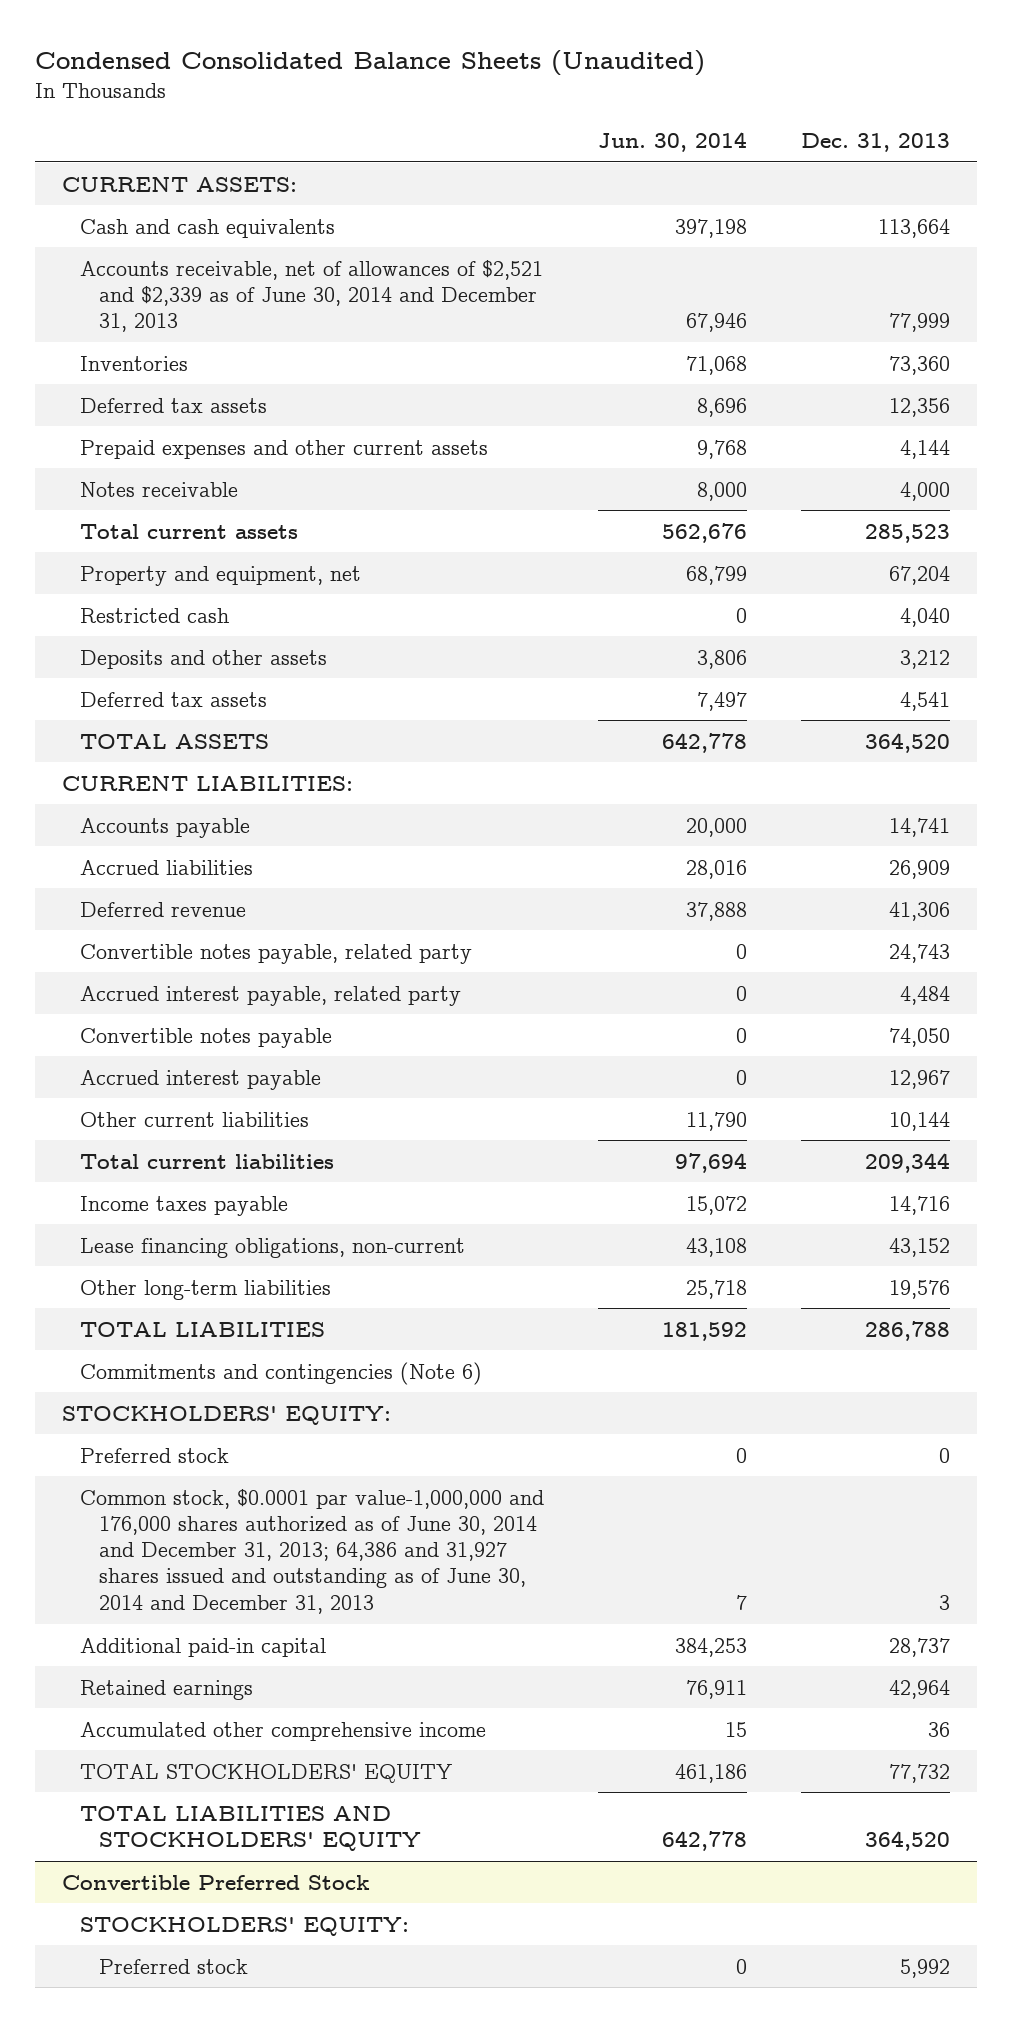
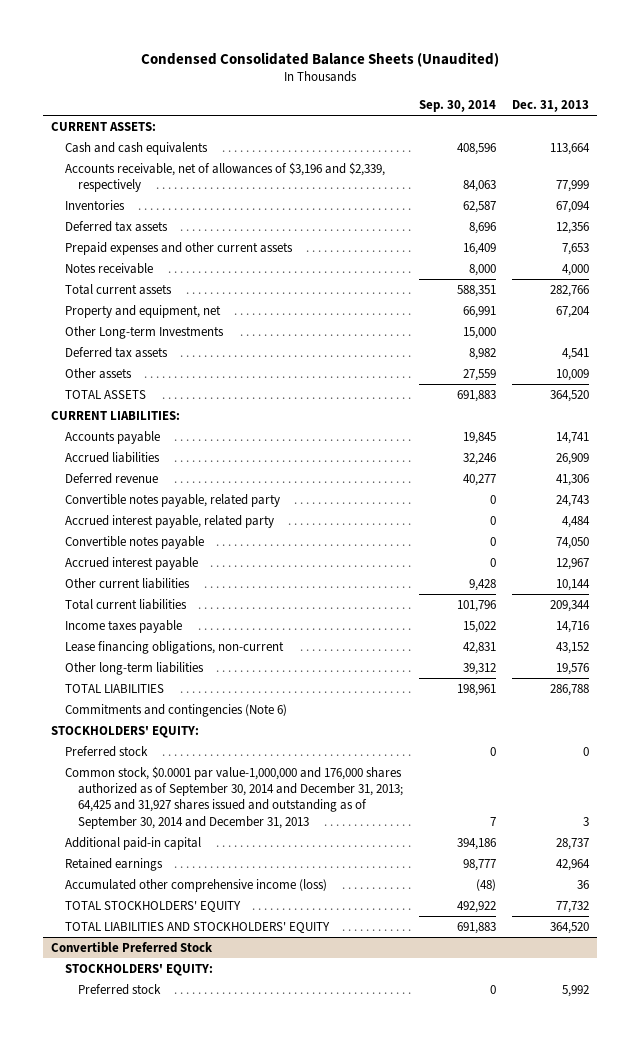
[598,131,748,152] Jun. 30, 2014 -> none
none -> [419,100,497,113] Sep. 30, 2014
[80,259,544,333] Accounts receivable, net of allowances of $2,521 and $2,339 as of June 30, 2014 and December 31, 2013 -> [64,161,385,192] Accounts receivable, net of allowances of $3,196 and $2,339, respectively
[889,355,951,375] 73,360 -> [556,200,591,213] 67,094
[900,439,951,459] 4,144 -> [562,242,590,255] 7,653
[865,523,951,543] 285,523 -> [550,284,590,297] 282,766
[80,607,230,623] Restricted cash -> none
[80,649,328,669] Deposits and other assets -> none
none -> [64,325,224,339] Other Long-term Investments
none -> [64,367,132,379] Other assets
[80,1488,545,1614] Common stock, $0.0001 par value-1,000,000 and 176,000 shares authorized as of June 30, 2014 and December 31, 2013; 64,386 and 31,927 shares issued and outstanding as of June 30, 2014 and December 31, 2013 -> [64,765,404,829] Common stock, $0.0001 par value-1,000,000 and 176,000 shares authorized as of September 30, 2014 and December 31, 2013; 64,425 and 31,927 shares issued and outstanding as of September 30, 2014 and December 31, 2013
[80,1721,487,1741] Accumulated other comprehensive income -> [64,878,327,892] Accumulated other comprehensive income (loss)

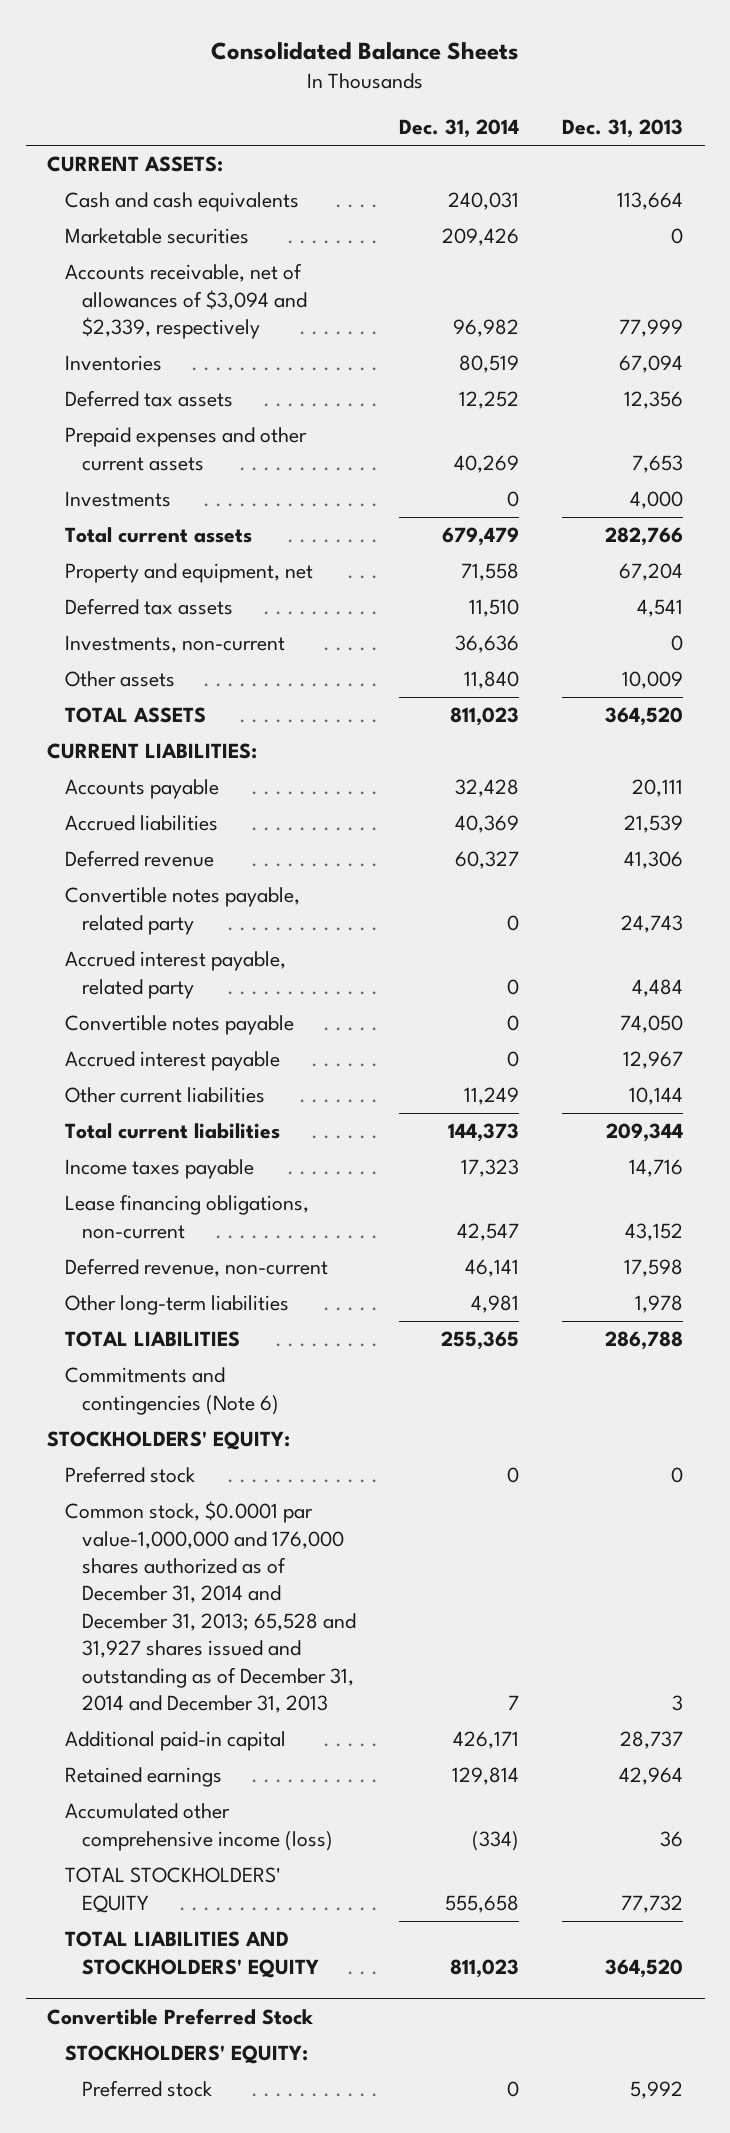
[141,51,500,67] Condensed Consolidated Balance Sheets (Unaudited) -> [211,41,520,60] Consolidated Balance Sheets
[419,100,497,113] Sep. 30, 2014 -> none
none -> [399,119,520,139] Dec. 31, 2014
none -> [64,228,249,245] Marketable securities
[64,161,385,192] Accounts receivable, net of allowances of $3,196 and $2,339, respectively -> [64,263,308,340] Accounts receivable, net of allowances of $3,094 and $2,339, respectively
[64,262,153,274] Notes receivable -> none
none -> [64,491,171,508] Investments
[64,325,224,339] Other Long-term Investments -> none
none -> [64,635,285,654] Investments, non-current
[556,431,590,444] 14,741 -> [632,779,684,798] 20,111
[556,452,590,465] 26,909 -> [624,815,684,834] 21,539
none -> [64,1258,328,1278] Deferred revenue, non-current
[556,662,590,675] 19,576 -> [635,1295,684,1314] 1,978
[64,765,404,829] Common stock, $0.0001 par value-1,000,000 and 176,000 shares authorized as of September 30, 2014 and December 31, 2013; 64,425 and 31,927 shares issued and outstanding as of September 30, 2014 and December 31, 2013 -> [64,1501,357,1714] Common stock, $0.0001 par value-1,000,000 and 176,000 shares authorized as of December 31, 2014 and December 31, 2013; 65,528 and 31,927 shares issued and outstanding as of December 31, 2014 and December 31, 2013

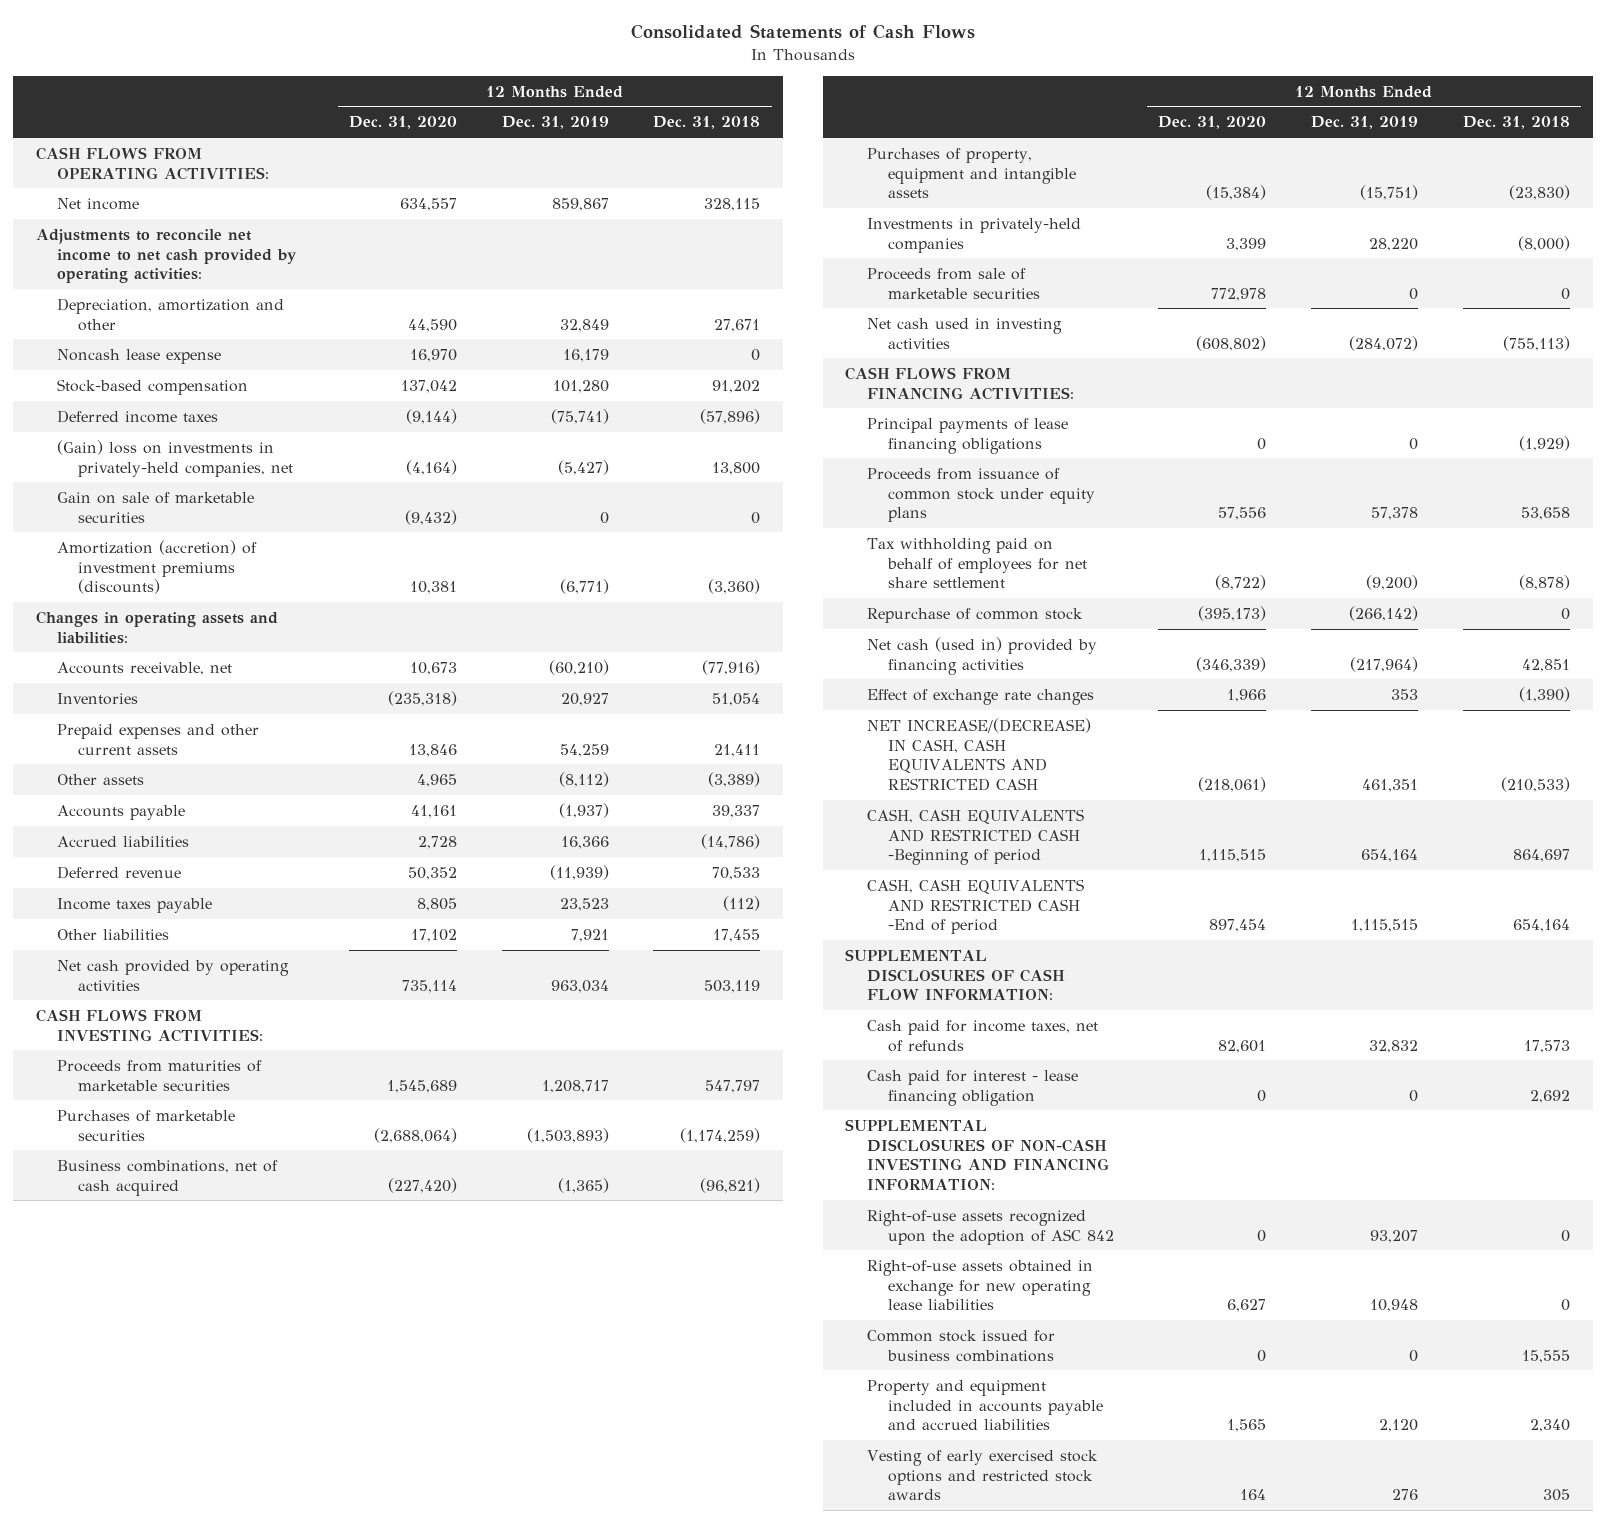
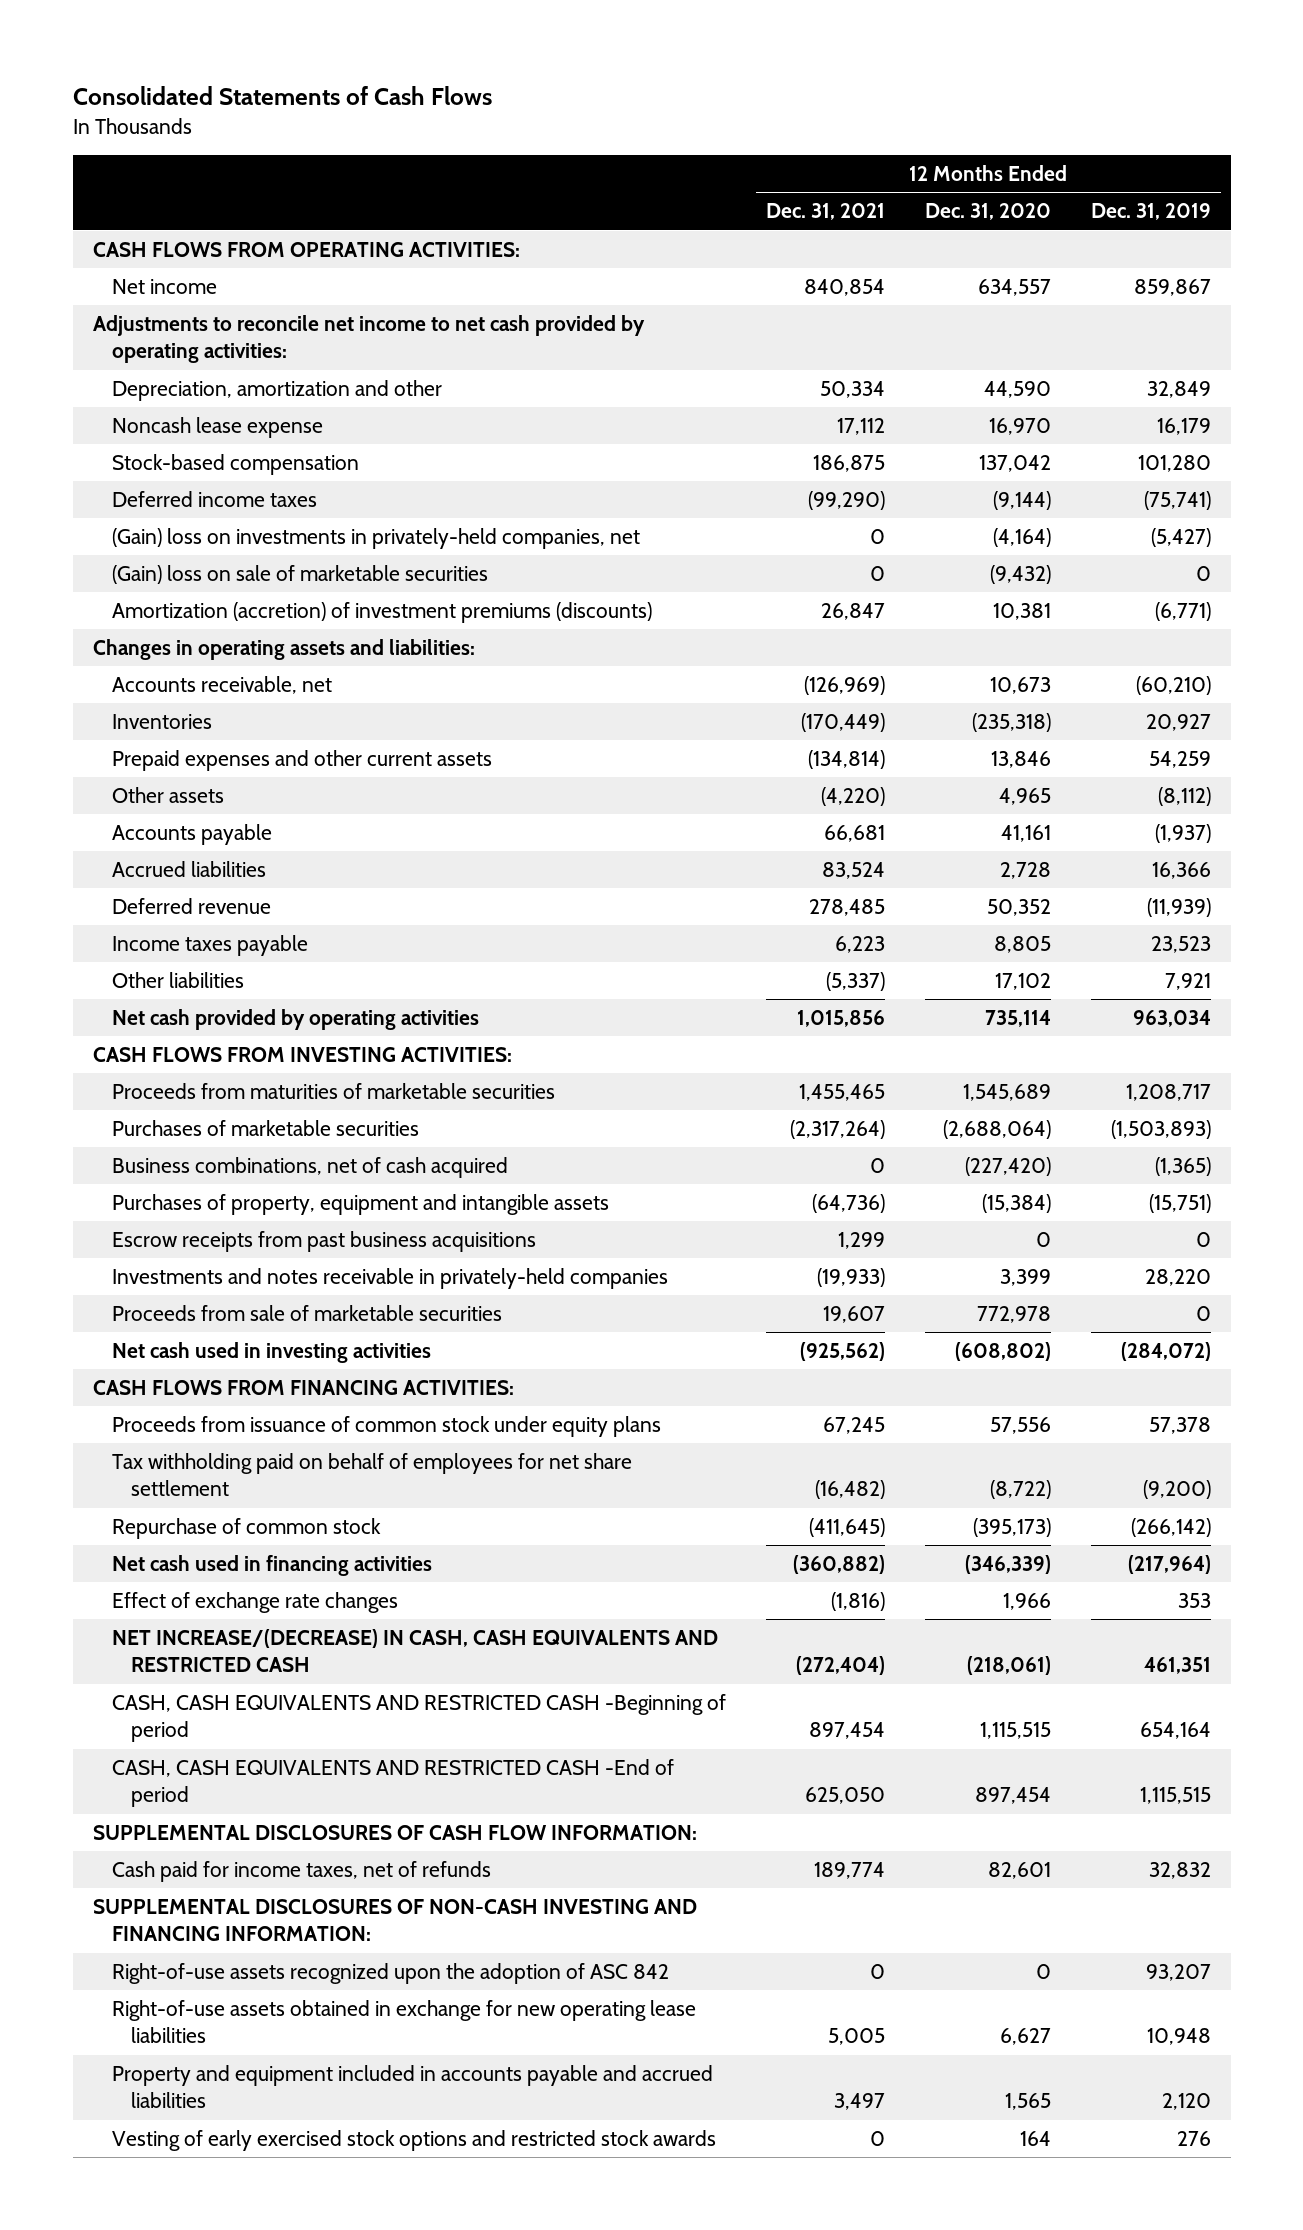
[653,116,761,130] Dec. 31, 2018 -> none
none -> [765,203,885,221] Dec. 31, 2021
[56,491,254,523] Gain on sale of marketable securities -> [111,565,488,585] (Gain) loss on sale of marketable securities
none -> [111,1231,536,1253] Escrow receipts from past business acquisitions
[866,217,1081,253] Investments in privately-held companies -> [111,1268,668,1290] Investments and notes receivable in privately-held companies
[866,417,1068,454] Principal payments of lease financing obligations -> none
[866,636,1097,675] Net cash (used in) provided by financing activities -> [111,1555,432,1577] Net cash used in financing activities
[866,1069,1078,1106] Cash paid for interest - lease financing obligation -> none
[866,1329,1055,1362] Common stock issued for business combinations -> none

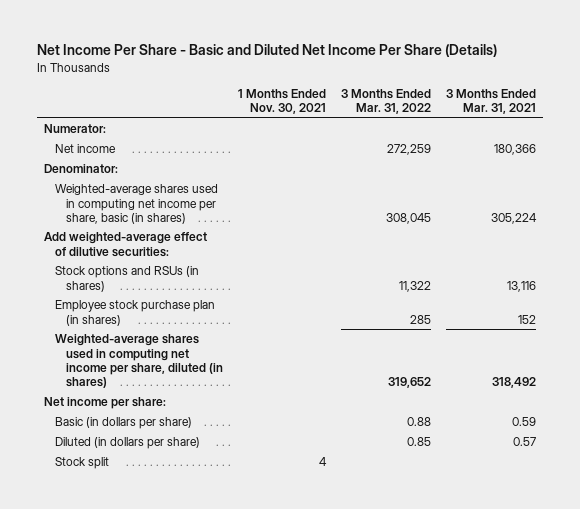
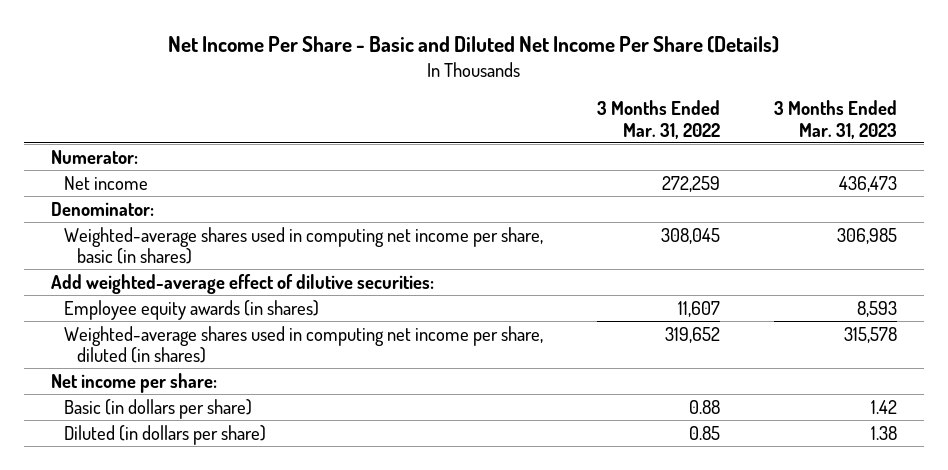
[237,88,326,115] 1 Months Ended Nov. 30, 2021 -> none
[445,88,536,115] 3 Months Ended Mar. 31, 2021 -> none
none -> [774,100,898,139] 3 Months Ended Mar. 31, 2023
[55,300,216,326] Employee stock purchase plan (in shares) -> none
[55,266,200,292] Stock options and RSUs (in shares) -> [63,299,319,320] Employee equity awards (in shares)
[398,280,431,292] 11,322 -> [677,300,720,317] 11,607
[55,457,110,470] Stock split -> none

